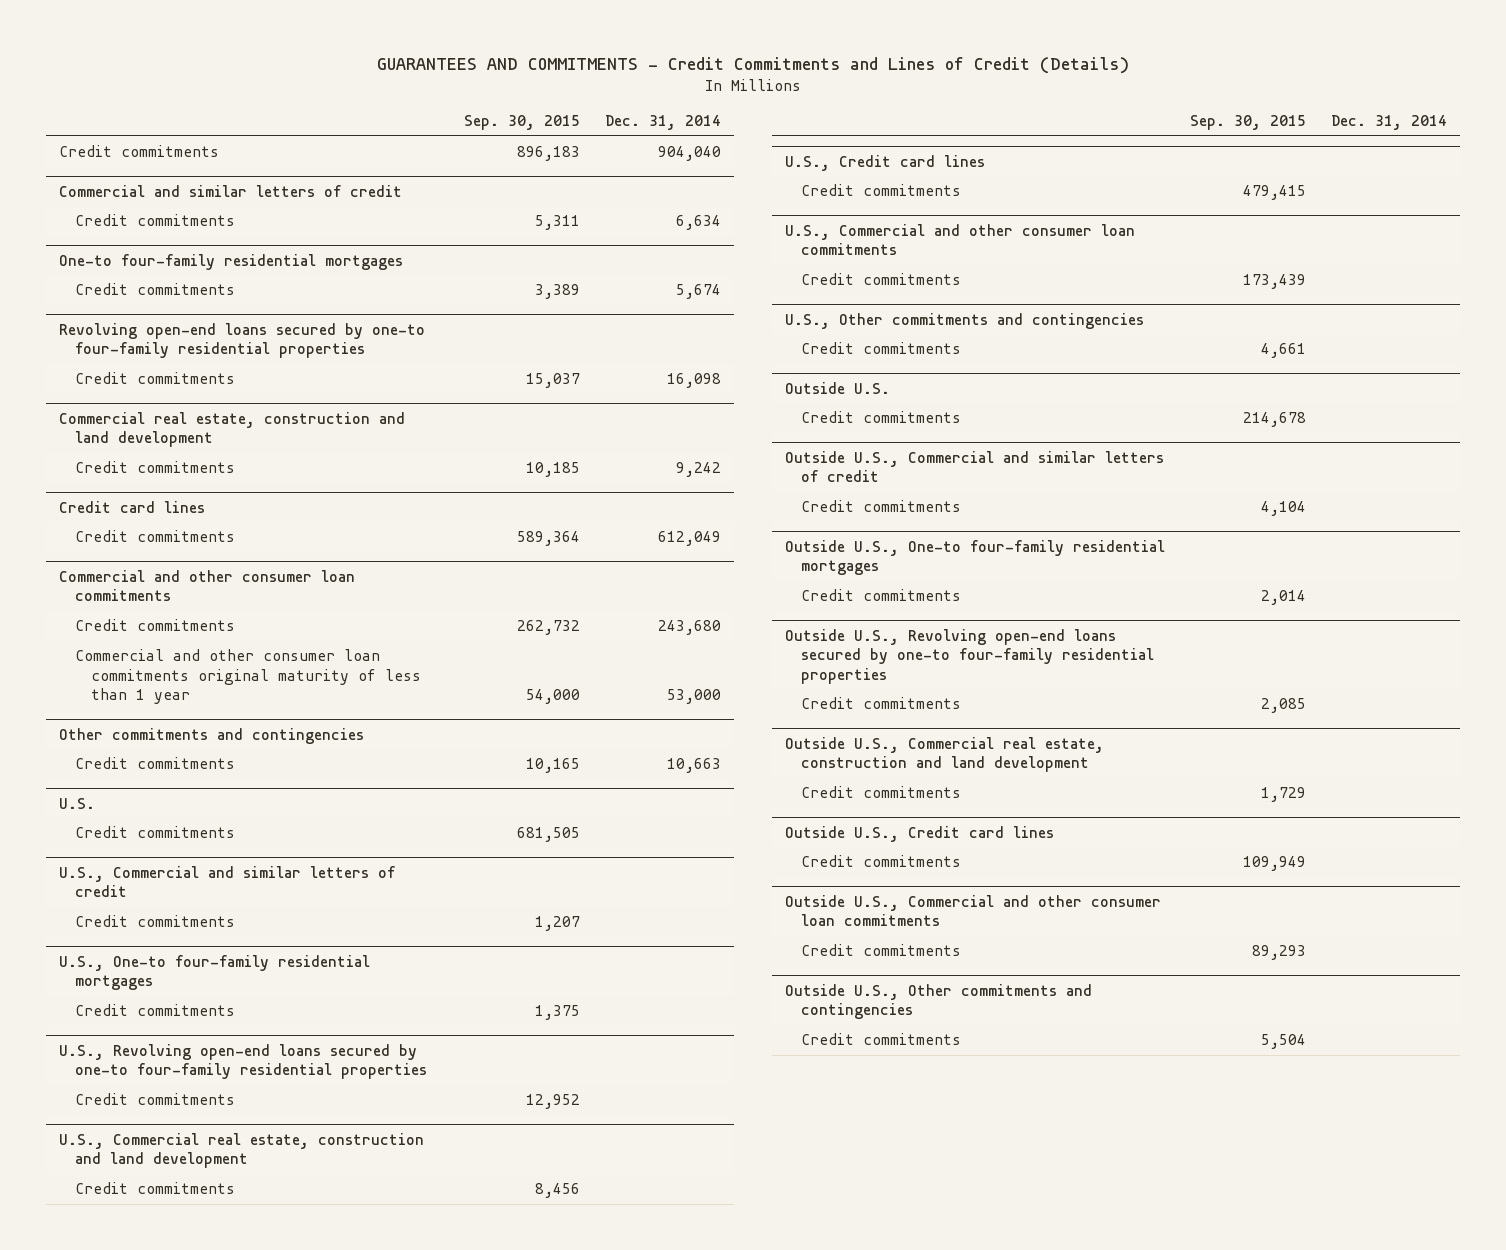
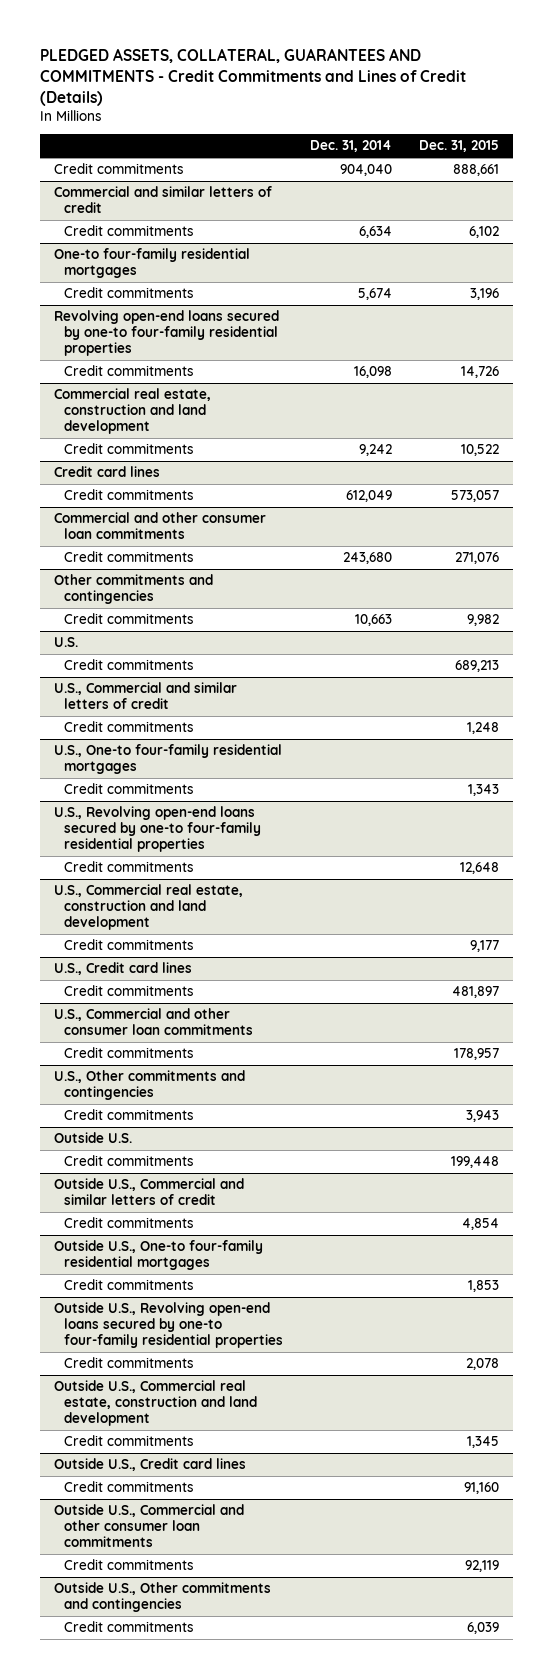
[377,57,1130,75] GUARANTEES AND COMMITMENTS - Credit Commitments and Lines of Credit (Details) -> [40,48,467,106] PLEDGED ASSETS, COLLATERAL, GUARANTEES AND COMMITMENTS - Credit Commitments and Lines of Credit (Details)
[464,115,581,131] Sep. 30, 2015 -> none
none -> [419,140,500,153] Dec. 31, 2015
[75,649,422,705] Commercial and other consumer loan commitments original maturity of less than 1 year -> none

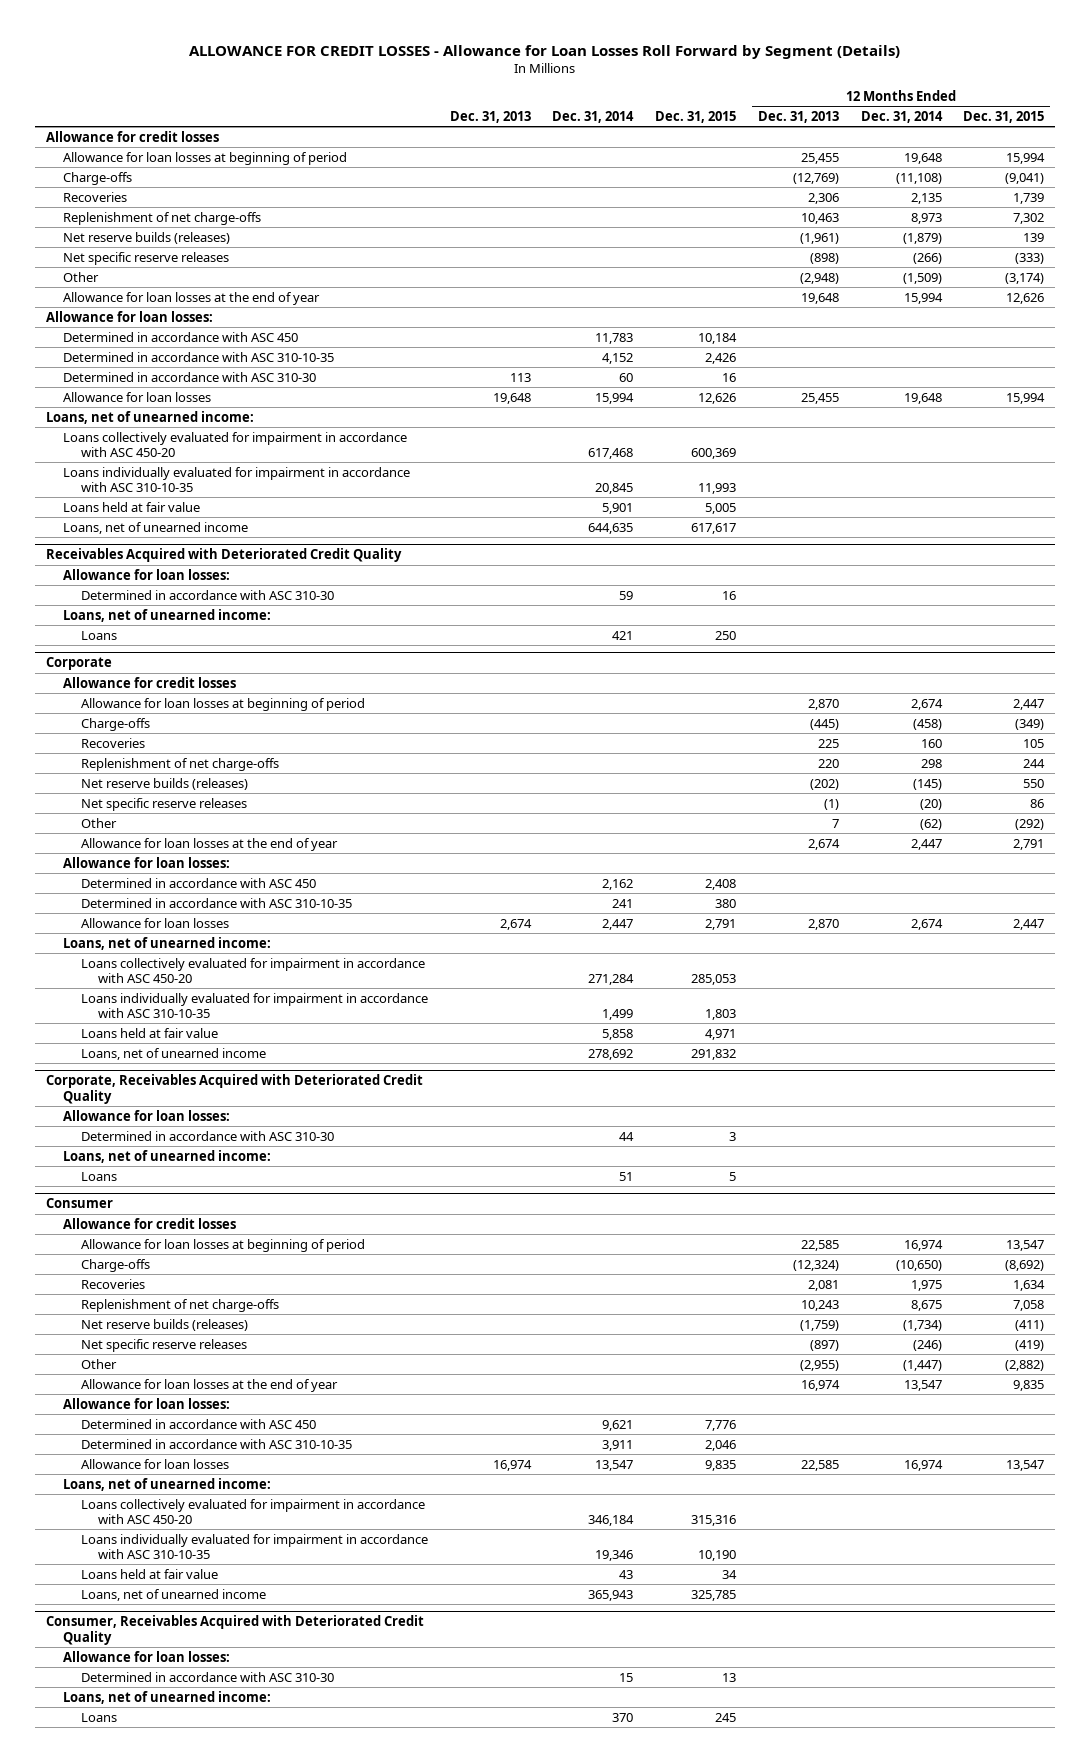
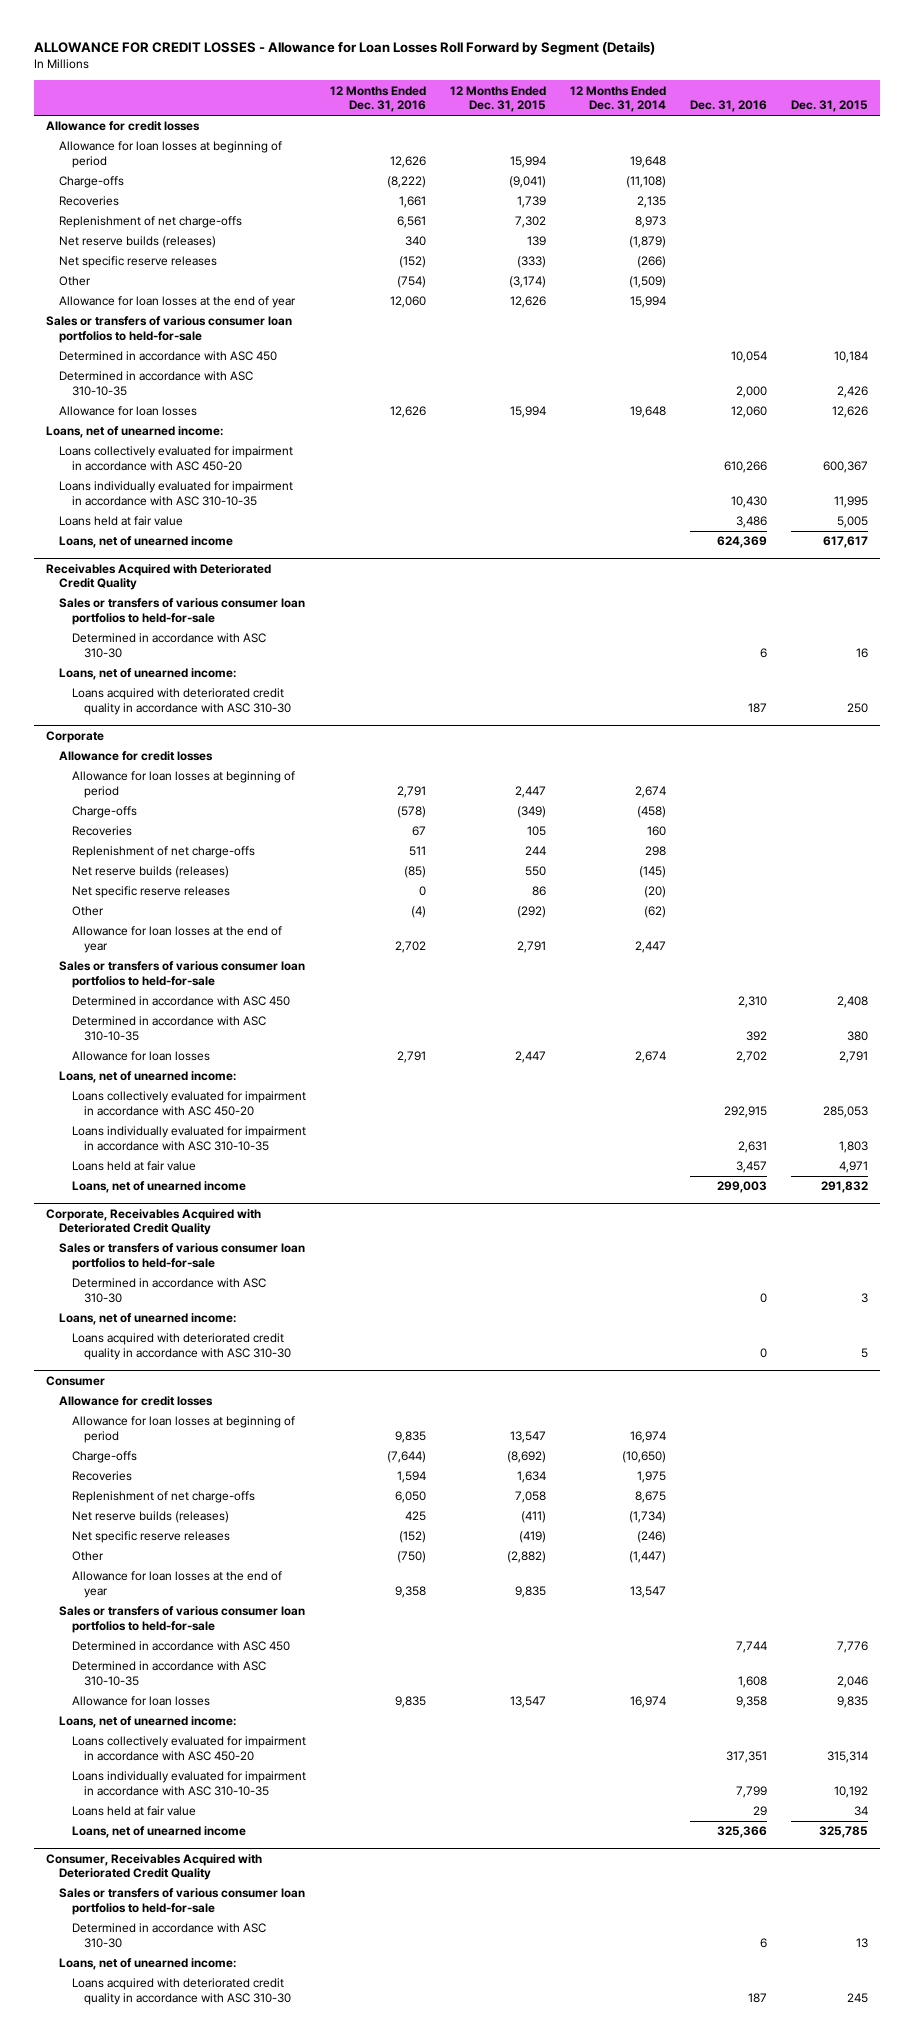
[449,111,531,124] Dec. 31, 2013 -> none
[552,111,635,124] Dec. 31, 2014 -> none
[757,111,839,124] Dec. 31, 2013 -> none
none -> [329,85,426,113] 12 Months Ended Dec. 31, 2016
none -> [689,100,767,113] Dec. 31, 2016
[46,310,214,322] Allowance for loan losses: -> [45,316,292,344] Sales or transfers of various consumer loan portfolios to held-for-sale
[63,371,317,382] Determined in accordance with ASC 310-30 -> none
[691,448,737,460] 600,369 -> [822,461,868,474] 600,367
[698,483,737,495] 11,993 -> [833,496,868,509] 11,995
[63,568,231,580] Allowance for loan losses: -> [58,598,305,626] Sales or transfers of various consumer loan portfolios to held-for-sale
[80,630,117,640] Loans -> [71,688,292,716] Loans acquired with deteriorated credit quality in accordance with ASC 310-30
[63,856,231,868] Allowance for loan losses: -> [58,961,305,989] Sales or transfers of various consumer loan portfolios to held-for-sale
[63,1109,231,1121] Allowance for loan losses: -> [58,1243,305,1271] Sales or transfers of various consumer loan portfolios to held-for-sale
[80,1171,117,1181] Loans -> [71,1333,292,1361] Loans acquired with deteriorated credit quality in accordance with ASC 310-30
[63,1397,231,1409] Allowance for loan losses: -> [58,1606,305,1634] Sales or transfers of various consumer loan portfolios to held-for-sale
[691,1515,737,1527] 315,316 -> [826,1751,868,1764] 315,314
[698,1550,737,1562] 10,190 -> [833,1786,868,1799] 10,192
[63,1650,231,1662] Allowance for loan losses: -> [58,1888,305,1916] Sales or transfers of various consumer loan portfolios to held-for-sale
[80,1712,117,1722] Loans -> [71,1978,292,2006] Loans acquired with deteriorated credit quality in accordance with ASC 310-30

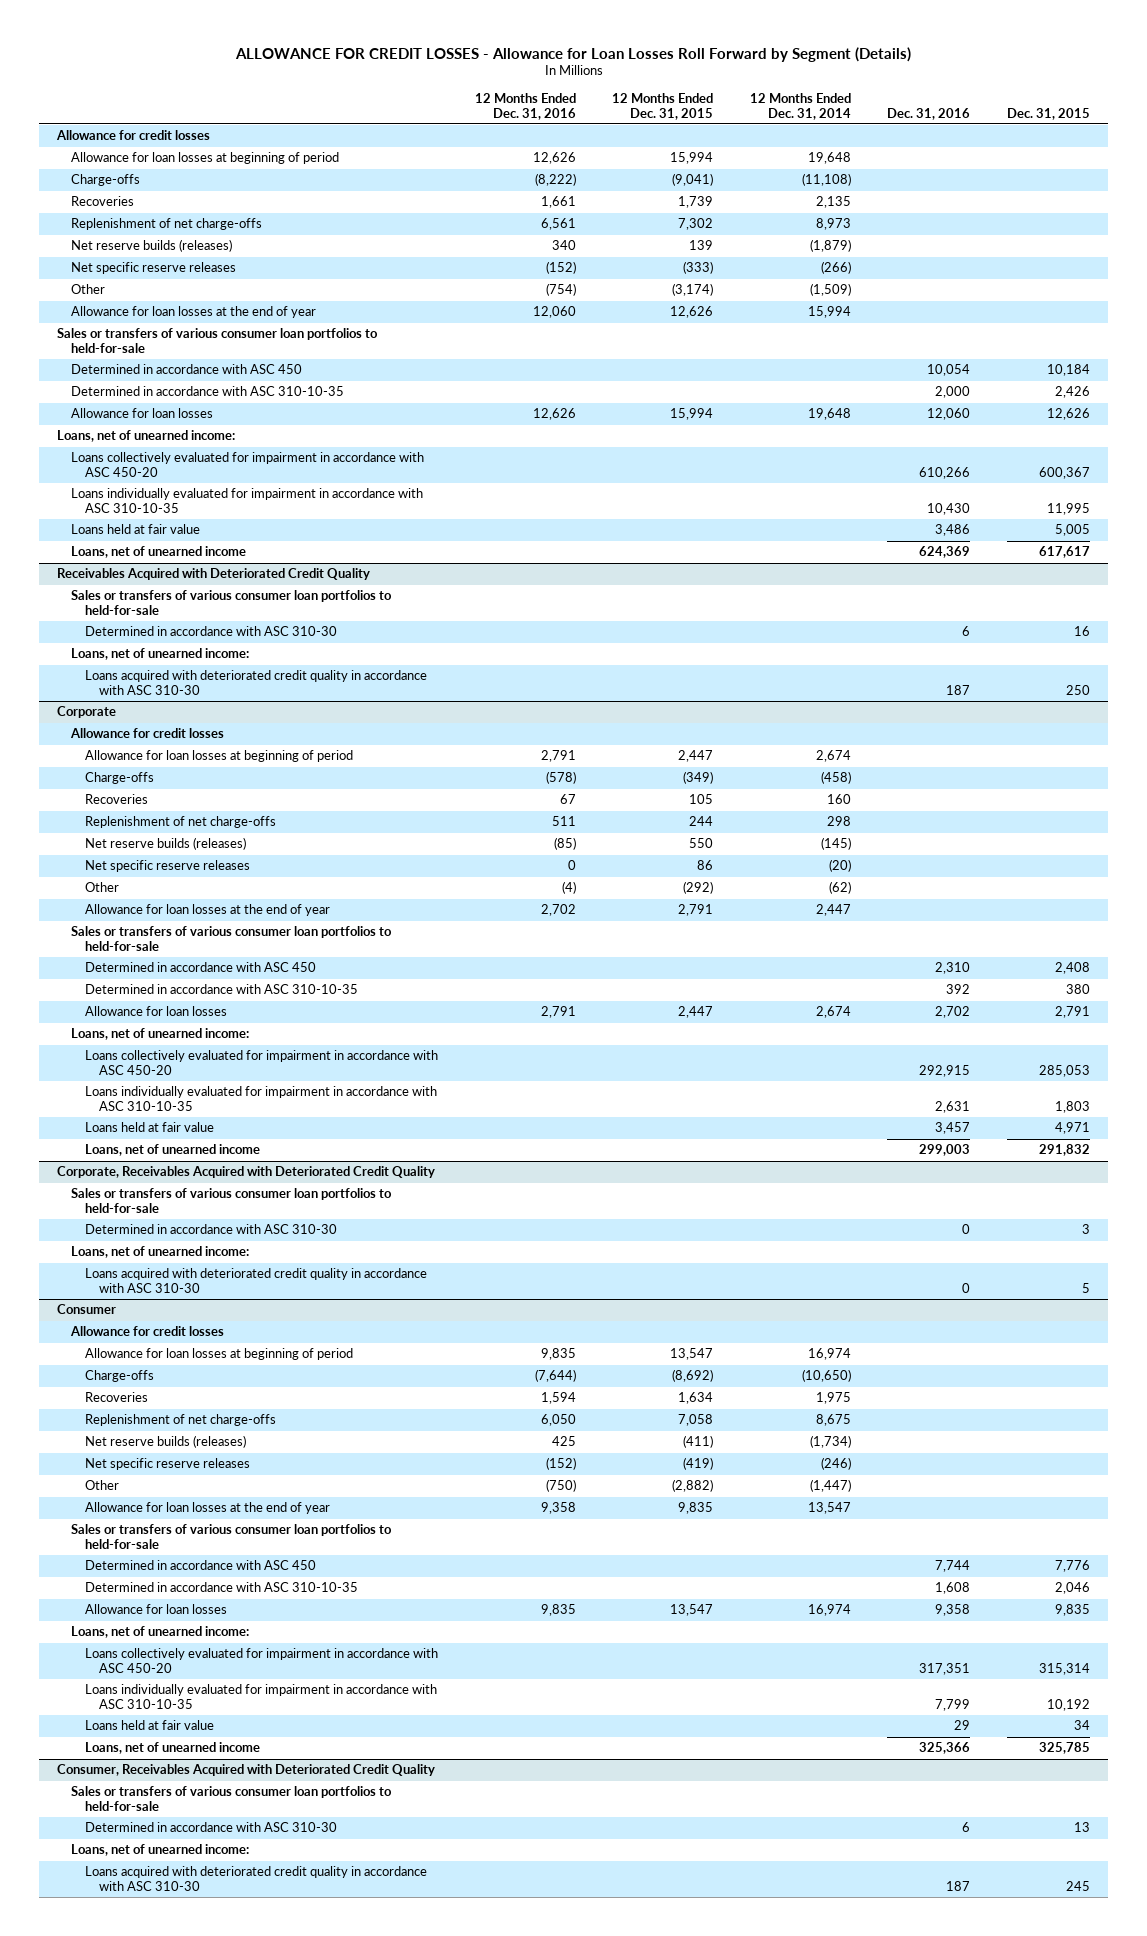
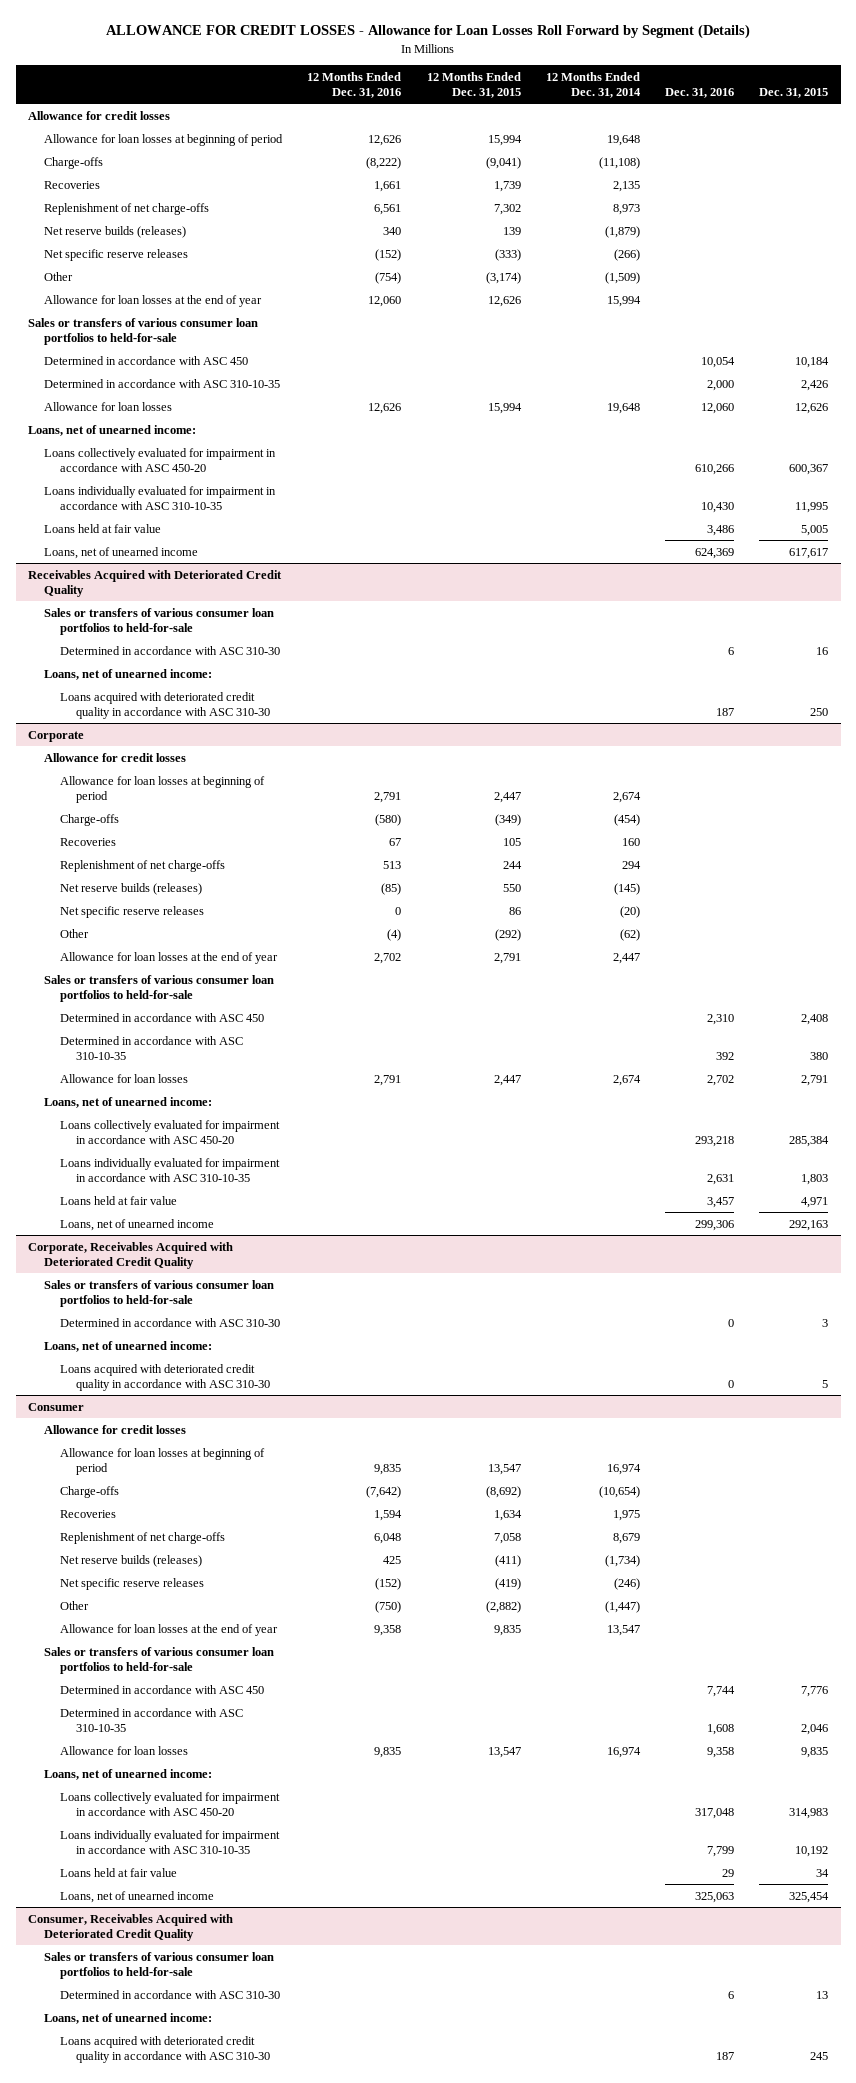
[545,771,576,785] (578) -> [375,813,402,826] (580)
[820,771,851,785] (458) -> [613,813,640,826] (454)
[551,816,576,827] 511 -> [383,860,402,869] 513
[826,816,851,827] 298 -> [621,860,641,869] 294
[919,1064,971,1077] 292,915 -> [694,1135,734,1147] 293,218
[1038,1064,1090,1077] 285,053 -> [788,1135,829,1147] 285,384
[919,1144,971,1157] 299,003 -> [694,1219,734,1231] 299,306
[1038,1144,1090,1157] 291,832 -> [788,1219,828,1231] 292,163
[534,1369,576,1383] (7,644) -> [366,1485,402,1498] (7,642)
[801,1369,851,1383] (10,650) -> [598,1485,640,1498] (10,654)
[540,1414,576,1427] 6,050 -> [374,1532,402,1544] 6,048
[815,1414,851,1427] 8,675 -> [612,1532,640,1544] 8,679
[919,1662,971,1675] 317,351 -> [694,1807,734,1819] 317,048
[1038,1662,1090,1675] 315,314 -> [788,1807,828,1819] 314,983
[919,1742,971,1755] 325,366 -> [694,1891,734,1903] 325,063
[1038,1742,1090,1755] 325,785 -> [788,1891,829,1903] 325,454

